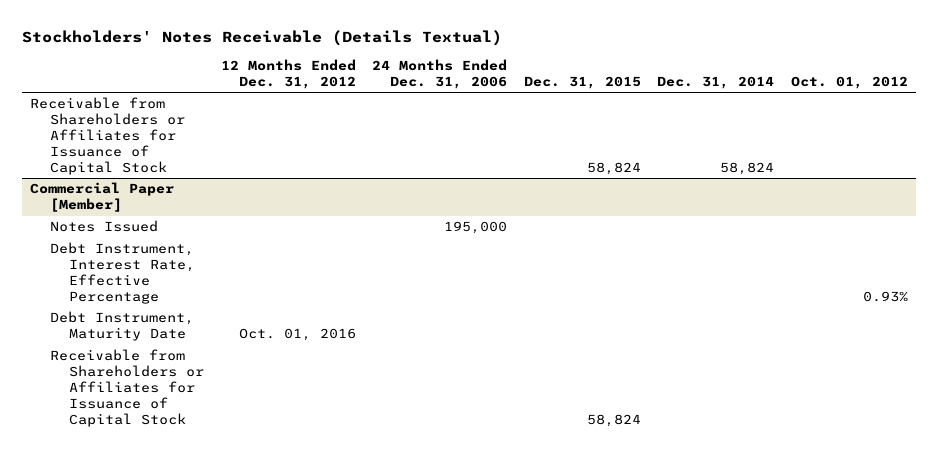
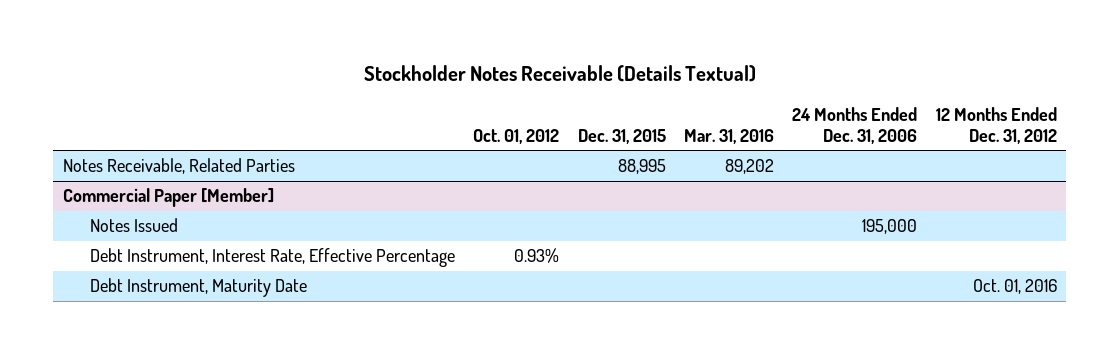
[22,30,503,47] Stockholders' Notes Receivable (Details Textual) -> [363,65,756,83] Stockholder Notes Receivable (Details Textual)
[657,76,775,90] Dec. 31, 2014 -> none
none -> [683,128,774,144] Mar. 31, 2016
[30,97,185,175] Receivable from Shareholders or Affiliates for Issuance of Capital Stock -> none
none -> [62,158,295,175] Notes Receivable, Related Parties
[49,349,205,427] Receivable from Shareholders or Affiliates for Issuance of Capital Stock -> none

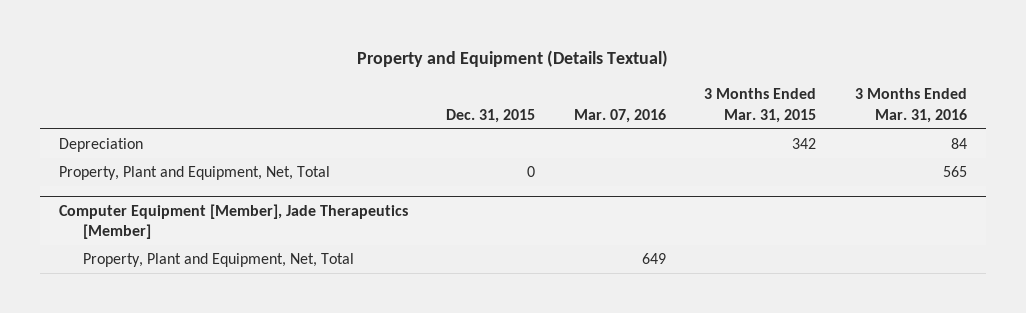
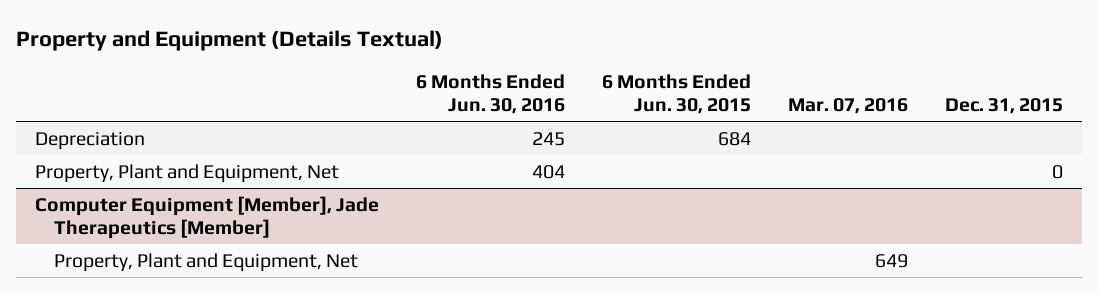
[704,88,817,123] 3 Months Ended Mar. 31, 2015 -> none
[854,88,967,123] 3 Months Ended Mar. 31, 2016 -> none
none -> [415,73,565,115] 6 Months Ended Jun. 30, 2016
none -> [602,73,752,115] 6 Months Ended Jun. 30, 2015
[58,166,330,181] Property, Plant and Equipment, Net, Total -> [34,163,339,183] Property, Plant and Equipment, Net
[83,253,355,268] Property, Plant and Equipment, Net, Total -> [54,252,359,272] Property, Plant and Equipment, Net

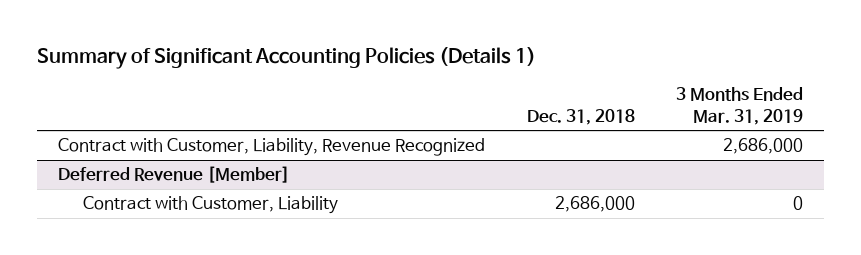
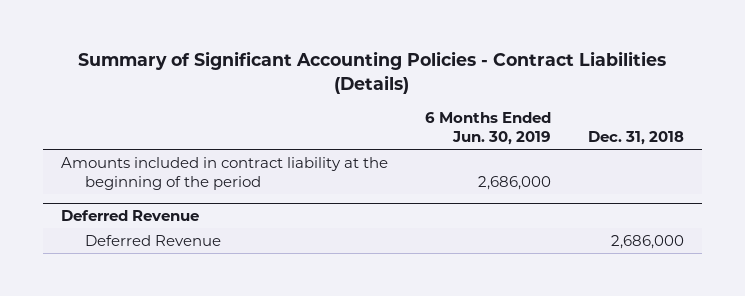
[37,47,537,70] Summary of Significant Accounting Policies (Details 1) -> [78,51,667,95] Summary of Significant Accounting Policies - Contract Liabilities (Details)
[676,87,804,125] 3 Months Ended Mar. 31, 2019 -> none
none -> [424,111,551,146] 6 Months Ended Jun. 30, 2019
[57,138,485,157] Contract with Customer, Liability, Revenue Recognized -> [61,156,389,190] Amounts included in contract liability at the beginning of the period
[57,166,290,184] Deferred Revenue [Member] -> [61,210,200,222] Deferred Revenue
[82,196,338,215] Contract with Customer, Liability -> [85,234,222,246] Deferred Revenue

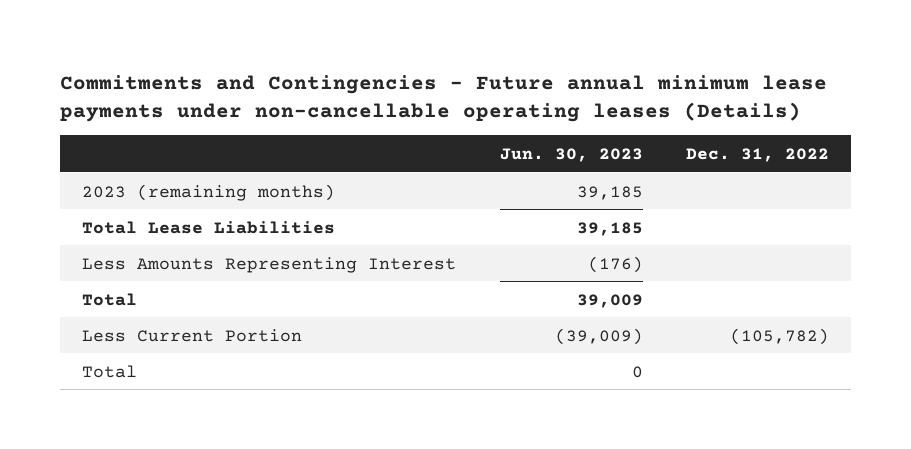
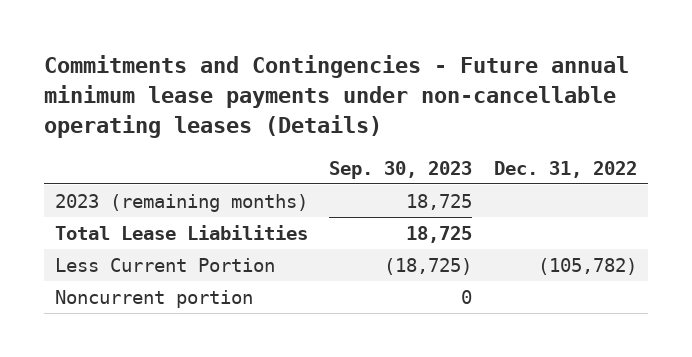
[499,147,643,162] Jun. 30, 2023 -> none
none -> [329,160,473,179] Sep. 30, 2023
[82,256,457,273] Less Amounts Representing Interest -> none
[82,292,138,306] Total -> none
[82,364,138,378] Total -> [54,290,253,309] Noncurrent portion

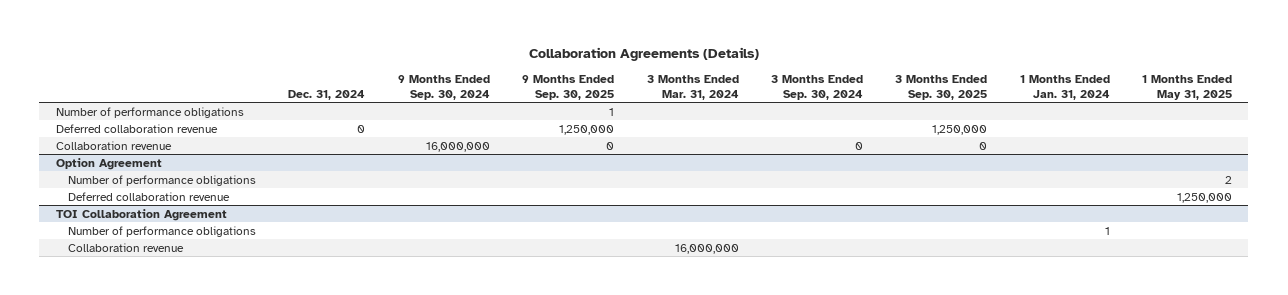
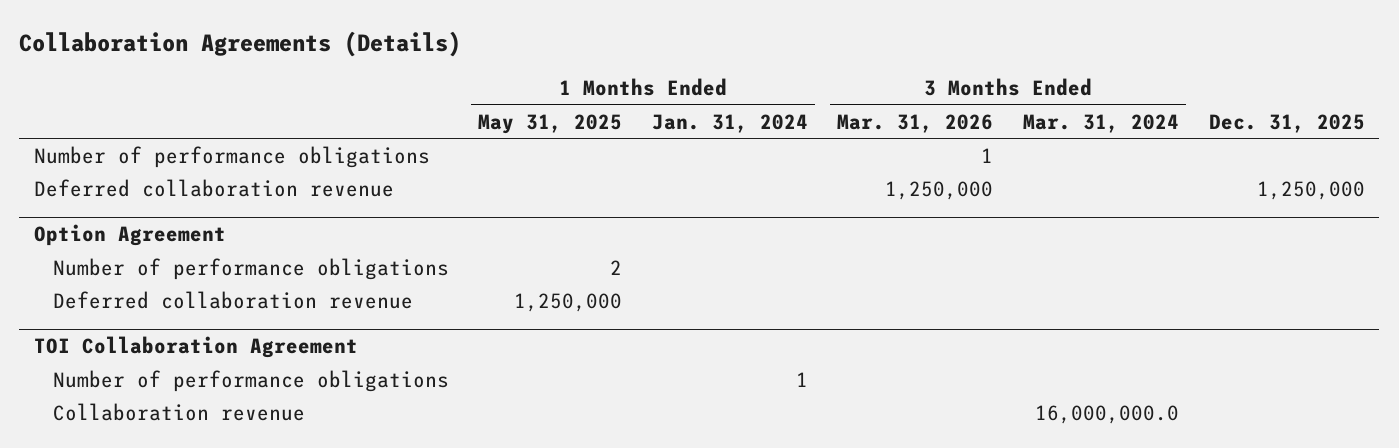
[288,89,366,100] Dec. 31, 2024 -> none
[397,75,490,100] 9 Months Ended Sep. 30, 2024 -> none
[522,75,615,100] 9 Months Ended Sep. 30, 2025 -> none
[770,75,863,100] 3 Months Ended Sep. 30, 2024 -> none
[895,75,988,100] 3 Months Ended Sep. 30, 2025 -> none
none -> [837,113,994,133] Mar. 31, 2026
none -> [1208,113,1365,133] Dec. 31, 2025
[55,140,172,150] Collaboration revenue -> none
[674,243,739,254] 16,000,000 -> [1035,404,1180,424] 16,000,000.0

